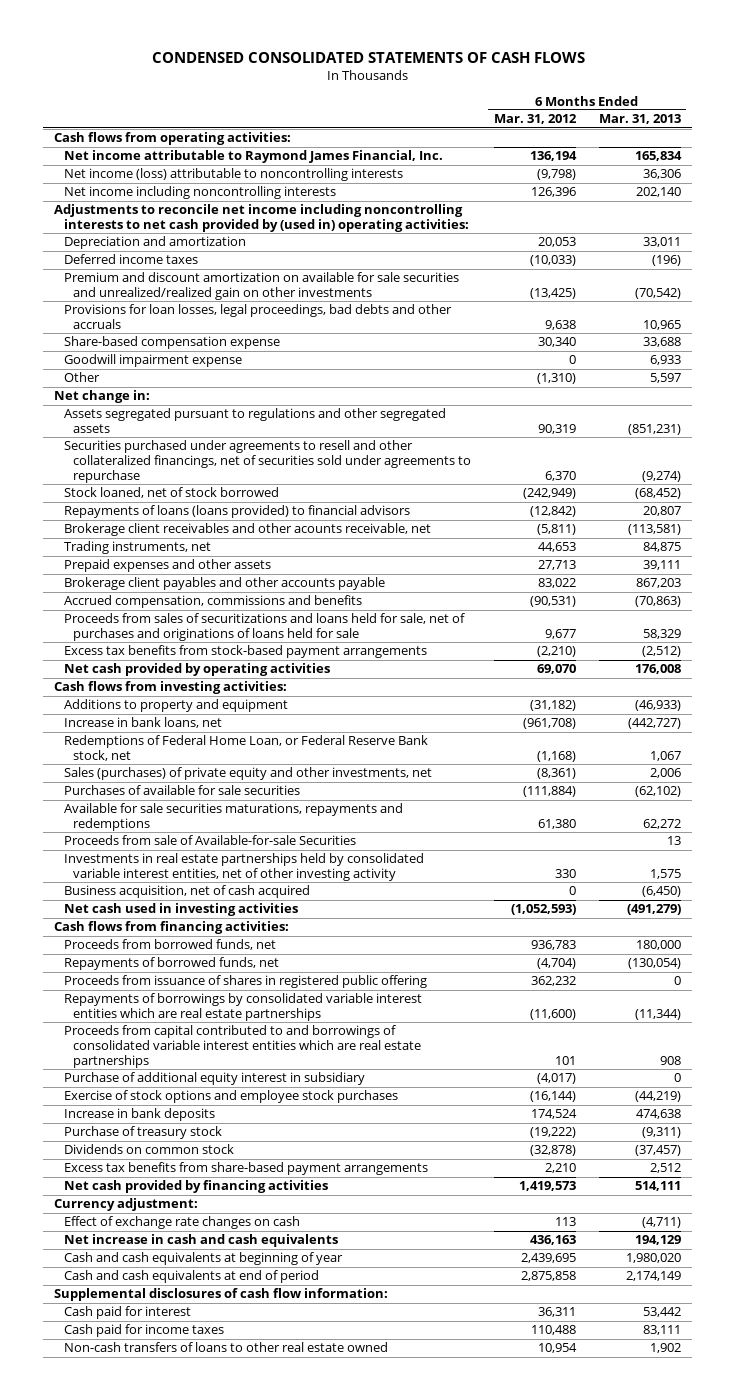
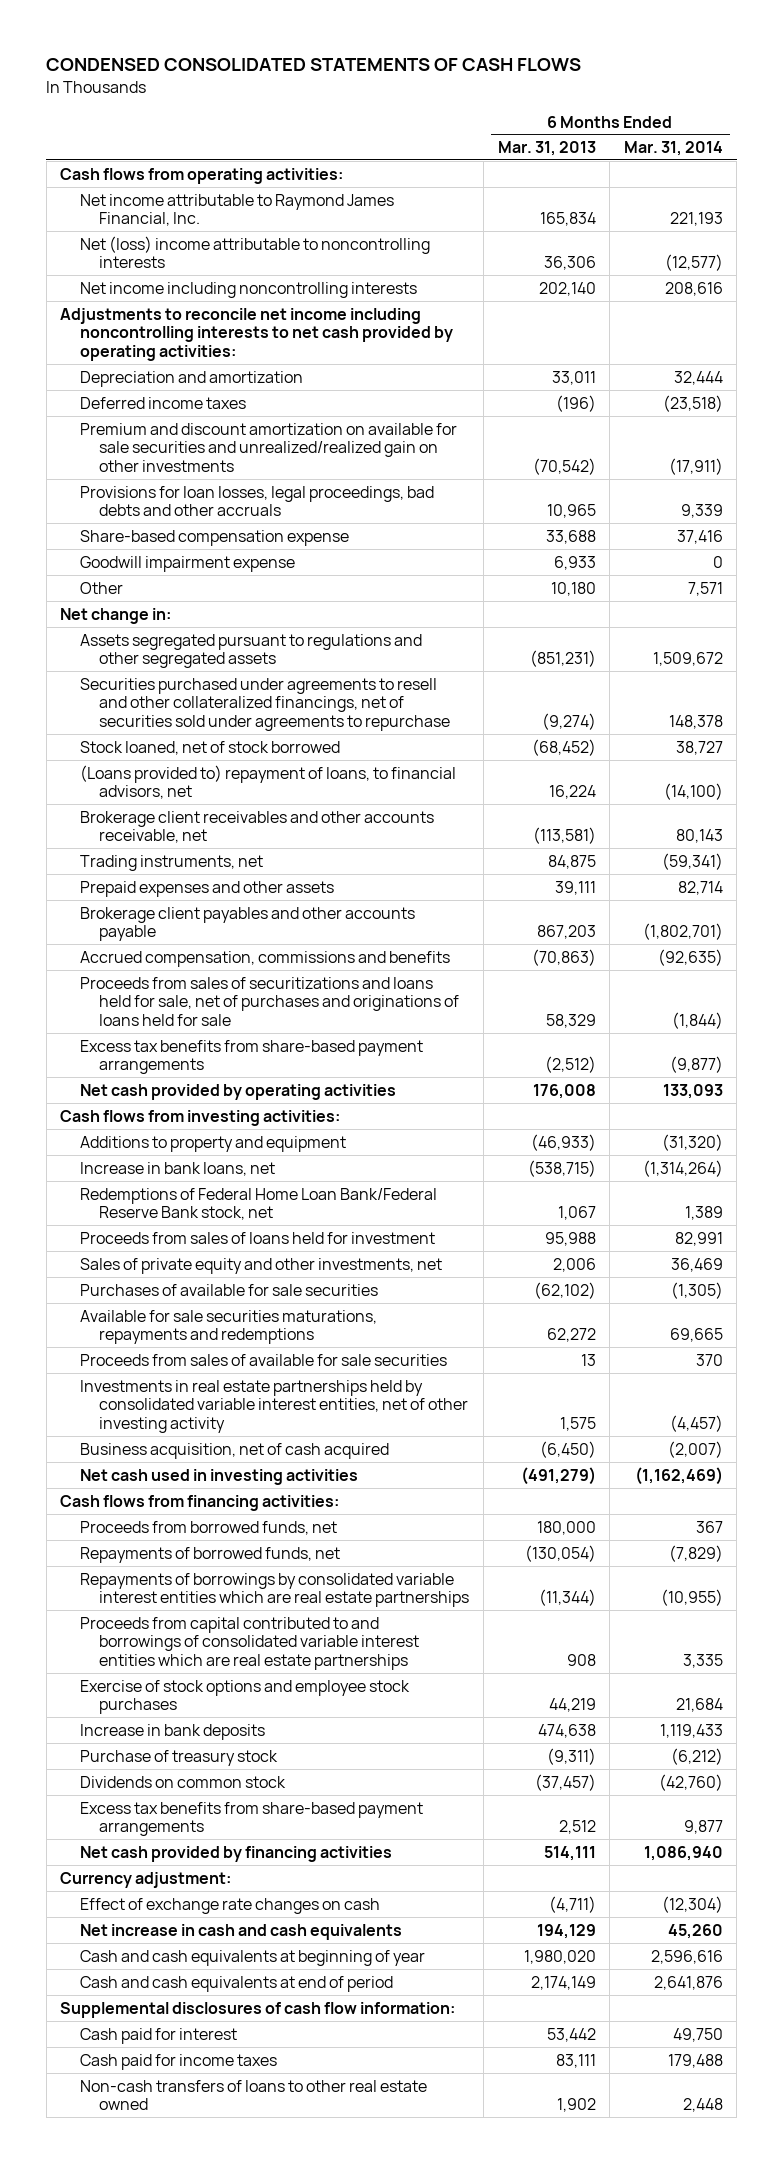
[494,114,578,125] Mar. 31, 2012 -> none
none -> [623,141,723,157] Mar. 31, 2014
[63,168,403,182] Net income (loss) attributable to noncontrolling interests -> [79,235,430,269] Net (loss) income attributable to noncontrolling interests
[54,204,469,232] Adjustments to reconcile net income including noncontrolling interests to net cash provided by (used in) operating activities: -> [60,307,453,362] Adjustments to reconcile net income including noncontrolling interests to net cash provided by operating activities:
[649,373,681,384] 5,597 -> [550,581,596,596] 10,180
[63,505,410,519] Repayments of loans (loans provided) to financial advisors -> [79,764,456,800] (Loans provided to) repayment of loans, to financial advisors, net
[642,506,681,517] 20,807 -> [548,785,596,800] 16,224
[63,523,431,537] Brokerage client receivables and other acounts receivable, net -> [79,810,434,844] Brokerage client receivables and other accounts receivable, net
[63,645,427,659] Excess tax benefits from stock-based payment arrangements -> [79,1039,423,1075] Excess tax benefits from share-based payment arrangements
[627,718,681,730] (442,727) -> [527,1159,596,1177] (538,715)
[63,735,428,761] Redemptions of Federal Home Loan, or Federal Reserve Bank stock, net -> [79,1187,437,1221] Redemptions of Federal Home Loan Bank/Federal Reserve Bank stock, net
none -> [79,1231,435,1244] Proceeds from sales of loans held for investment
[63,767,432,781] Sales (purchases) of private equity and other investments, net -> [79,1257,442,1274] Sales of private equity and other investments, net
[63,835,356,846] Proceeds from sale of Available-for-sale Securities -> [79,1353,447,1366] Proceeds from sales of available for sale securities
[63,975,427,989] Proceeds from issuance of shares in registered public offering -> none
[63,1072,365,1086] Purchase of additional equity interest in subsidiary -> none
[634,1091,681,1103] (44,219) -> [548,1698,596,1713] 44,219

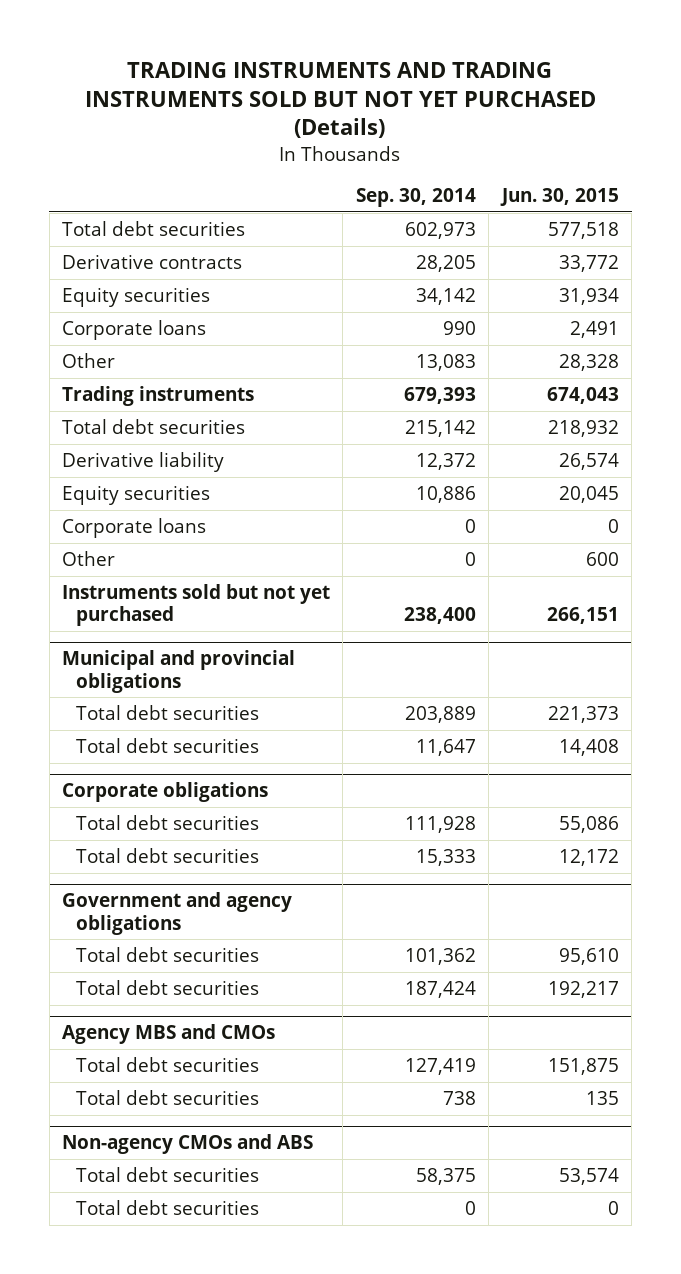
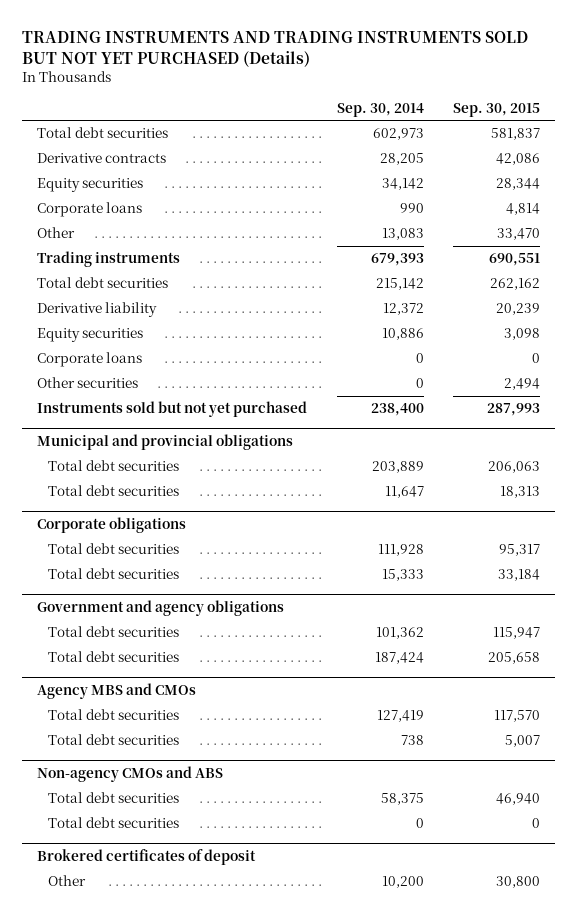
[499,187,619,206] Jun. 30, 2015 -> none
none -> [453,102,541,117] Sep. 30, 2015
[62,550,116,566] Other -> [37,377,139,389] Other securities
none -> [37,849,257,866] Brokered certificates of deposit
none -> [47,875,86,887] Other

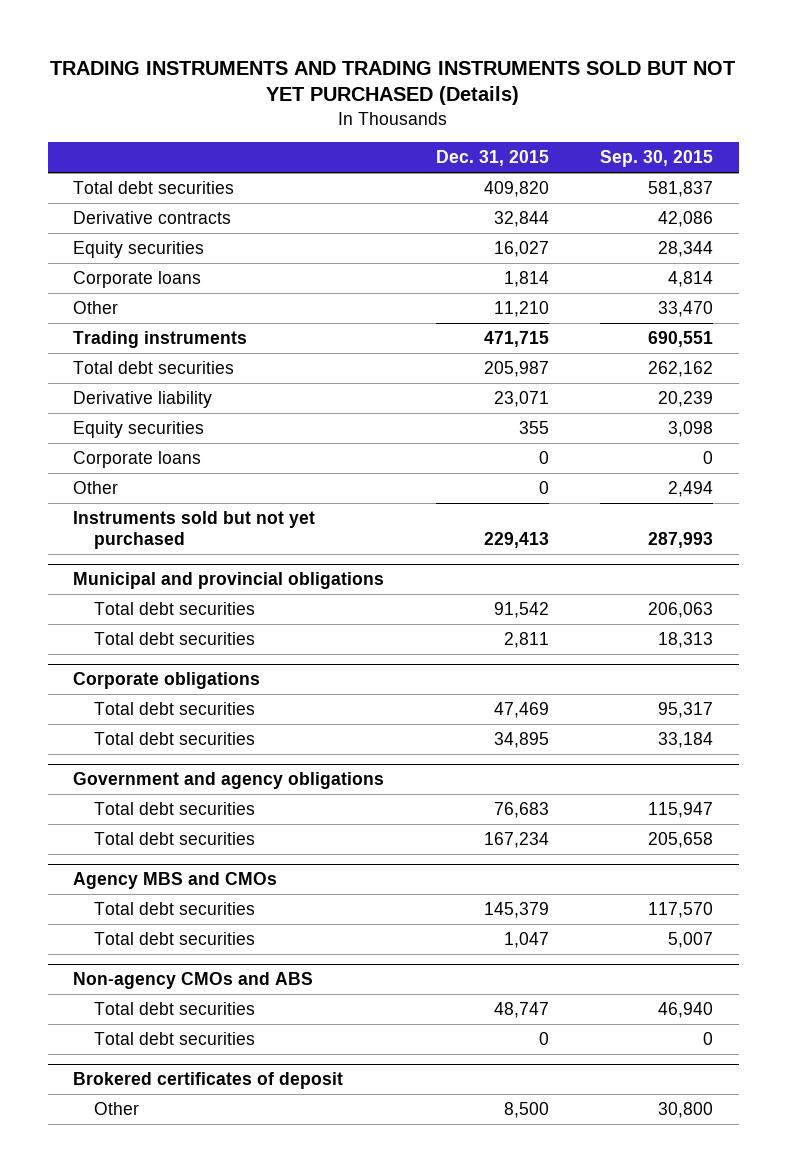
[336,102,424,117] Sep. 30, 2014 -> none
none -> [435,150,549,167] Dec. 31, 2015
[37,377,139,389] Other securities -> [73,480,119,494] Other

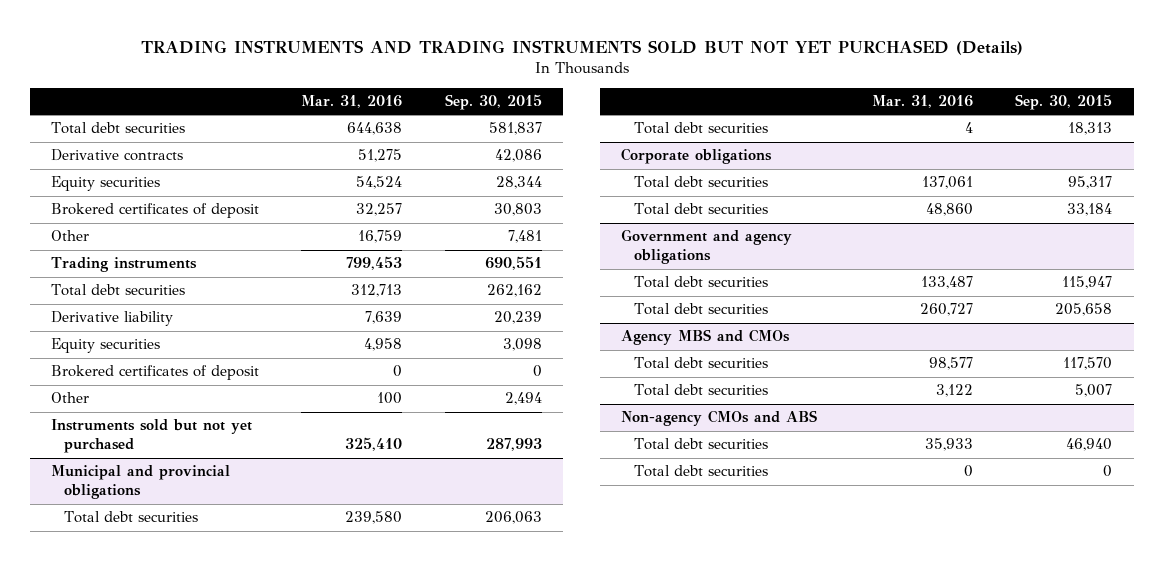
[435,150,549,167] Dec. 31, 2015 -> none
none -> [301,94,403,108] Mar. 31, 2016
[73,270,202,288] Corporate loans -> none
none -> [50,203,259,219] Brokered certificates of deposit
[658,300,714,317] 33,470 -> [507,230,542,244] 7,481
[73,450,202,468] Corporate loans -> none
none -> [50,365,259,381] Brokered certificates of deposit
[73,1072,344,1090] Brokered certificates of deposit -> none
[94,1101,140,1115] Other -> none

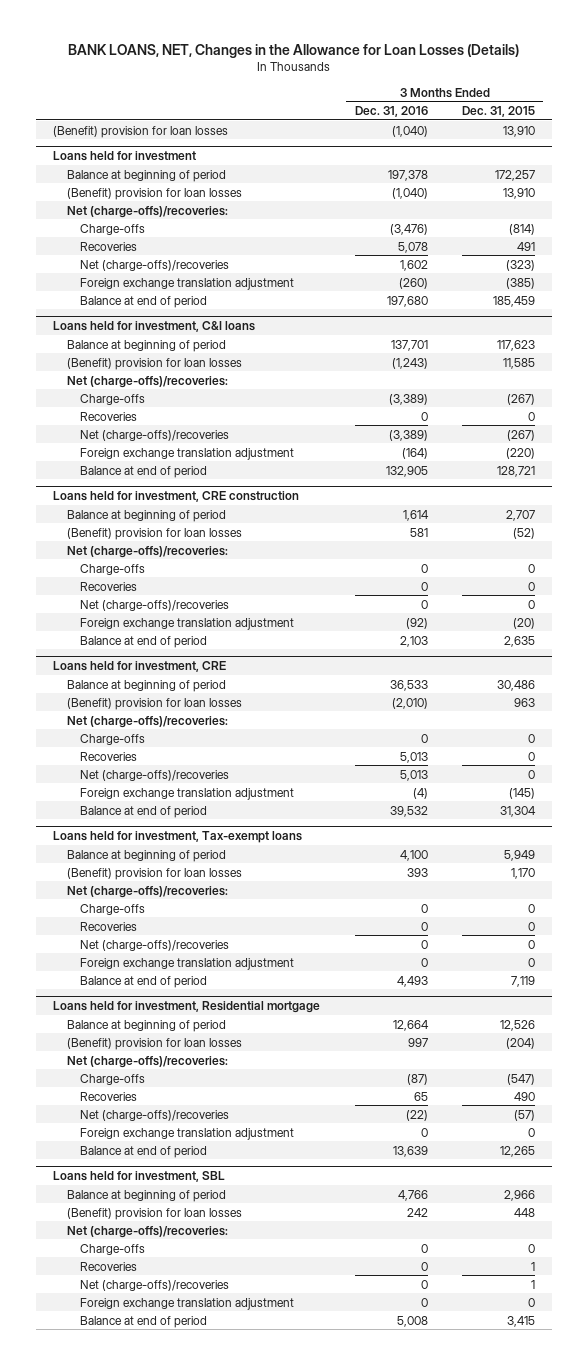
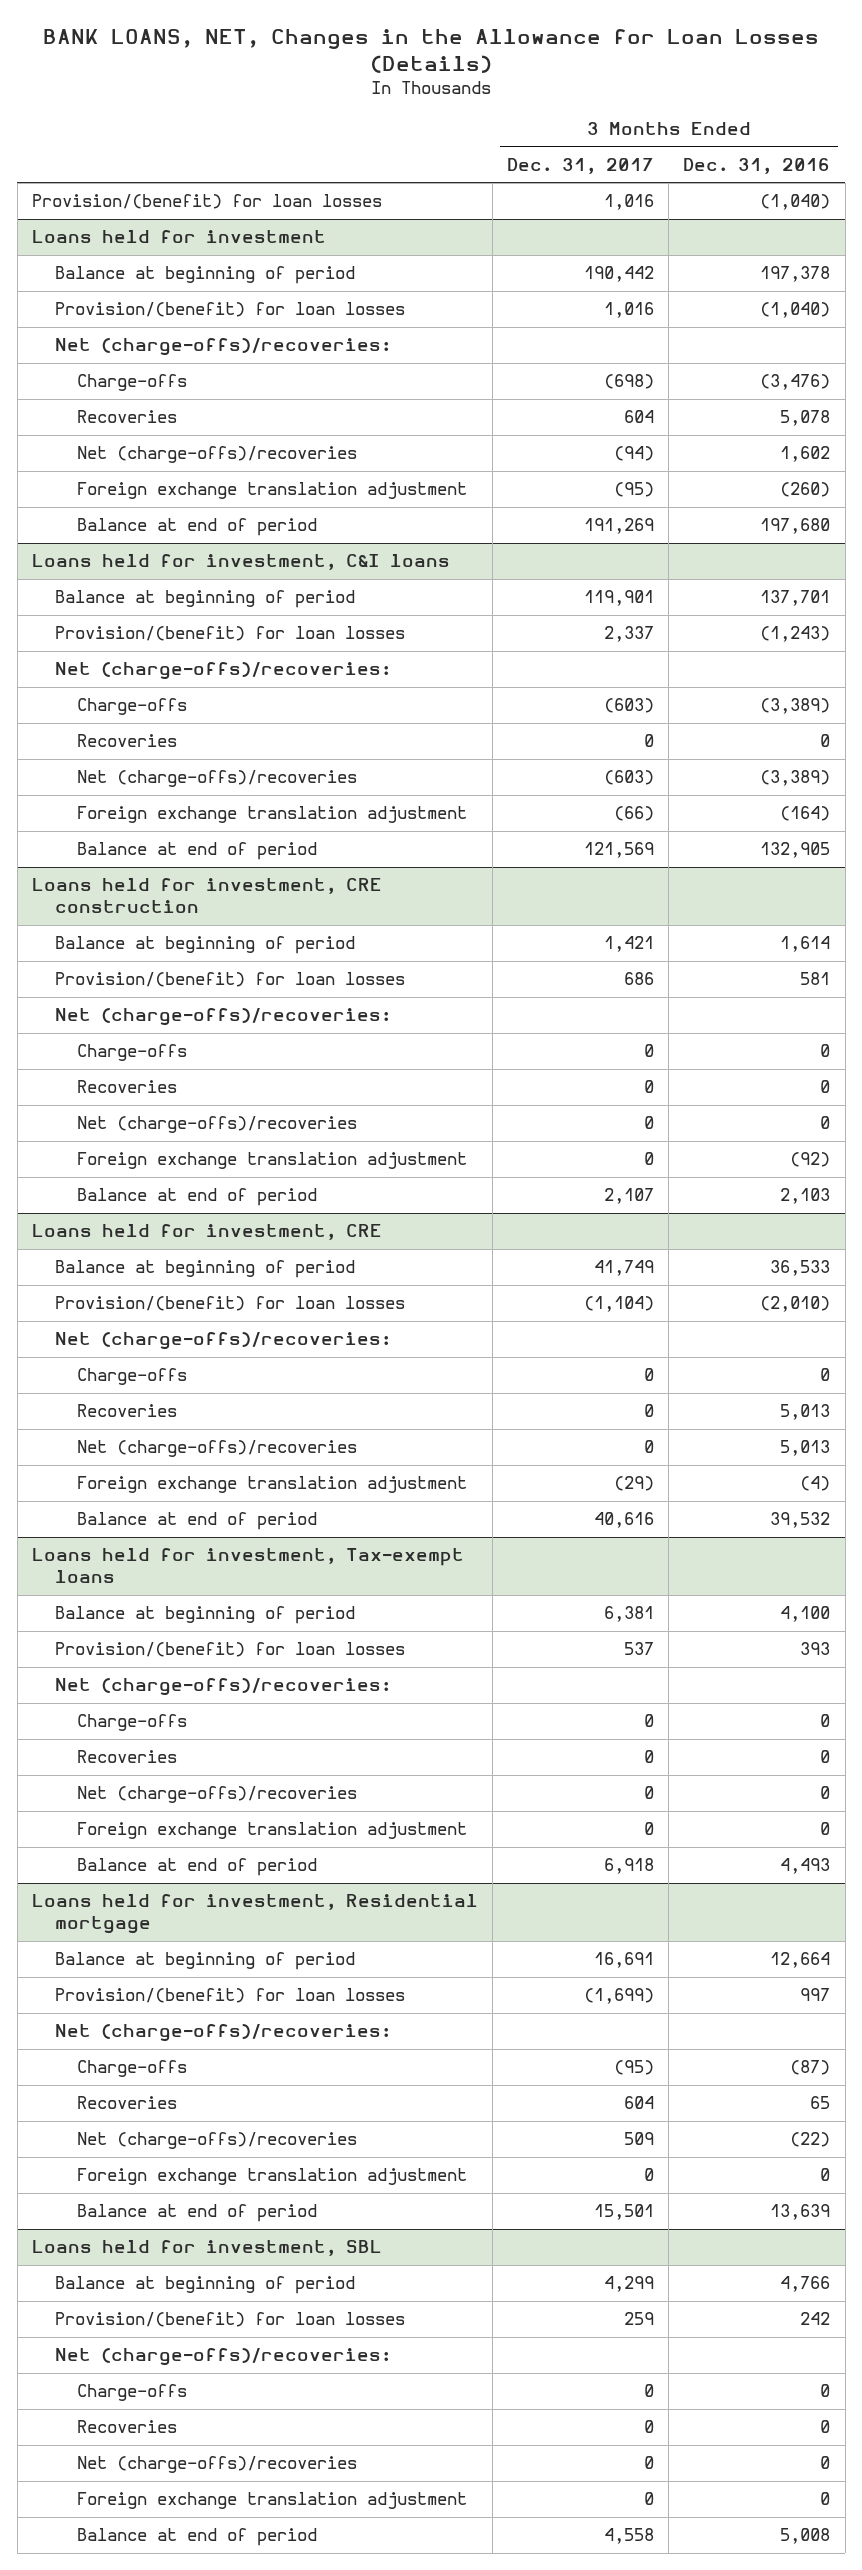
[461,105,535,117] Dec. 31, 2015 -> none
none -> [507,157,655,174] Dec. 31, 2017
[53,125,229,138] (Benefit) provision for loan losses -> [31,194,382,210] Provision/(benefit) for loan losses
[66,187,242,200] (Benefit) provision for loan losses -> [54,302,405,318] Provision/(benefit) for loan losses
[66,357,242,370] (Benefit) provision for loan losses -> [54,626,405,642] Provision/(benefit) for loan losses
[66,527,242,540] (Benefit) provision for loan losses -> [54,972,405,988] Provision/(benefit) for loan losses
[66,697,242,710] (Benefit) provision for loan losses -> [54,1296,405,1312] Provision/(benefit) for loan losses
[66,867,242,880] (Benefit) provision for loan losses -> [54,1642,405,1658] Provision/(benefit) for loan losses
[66,1037,242,1050] (Benefit) provision for loan losses -> [54,1988,405,2004] Provision/(benefit) for loan losses
[66,1207,242,1220] (Benefit) provision for loan losses -> [54,2312,405,2328] Provision/(benefit) for loan losses

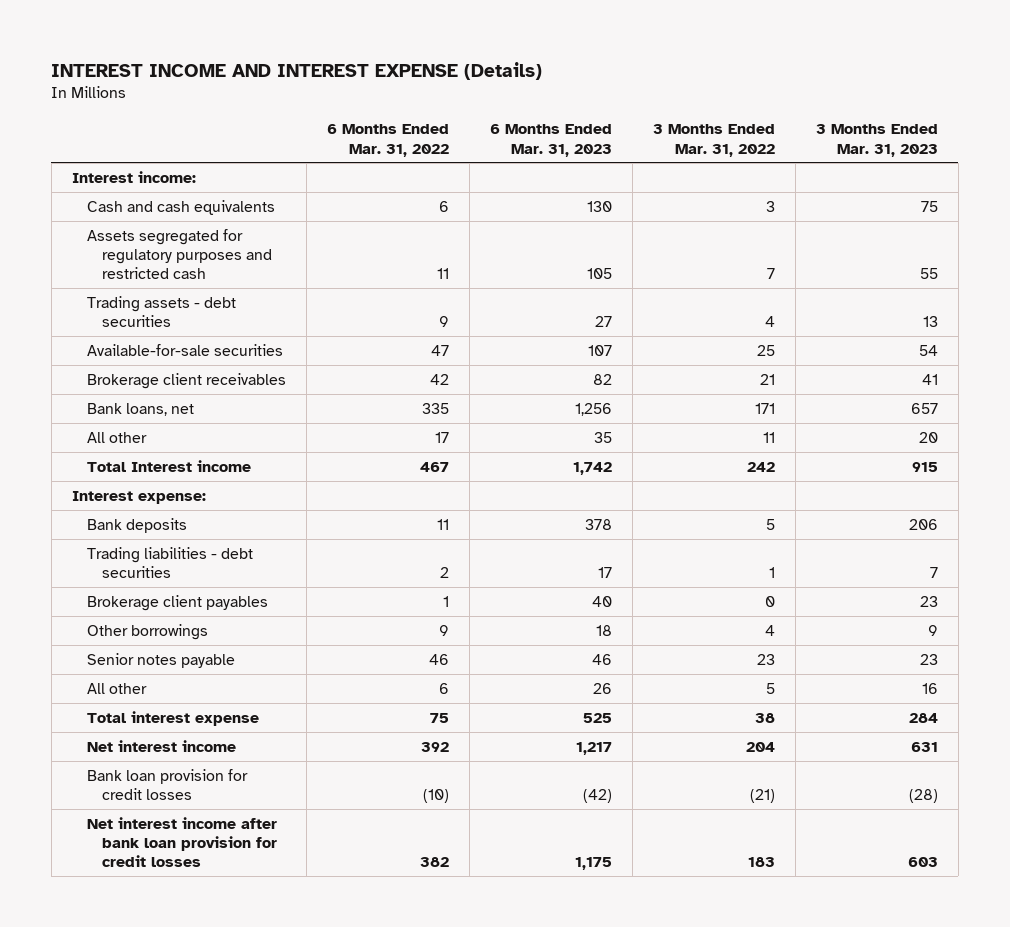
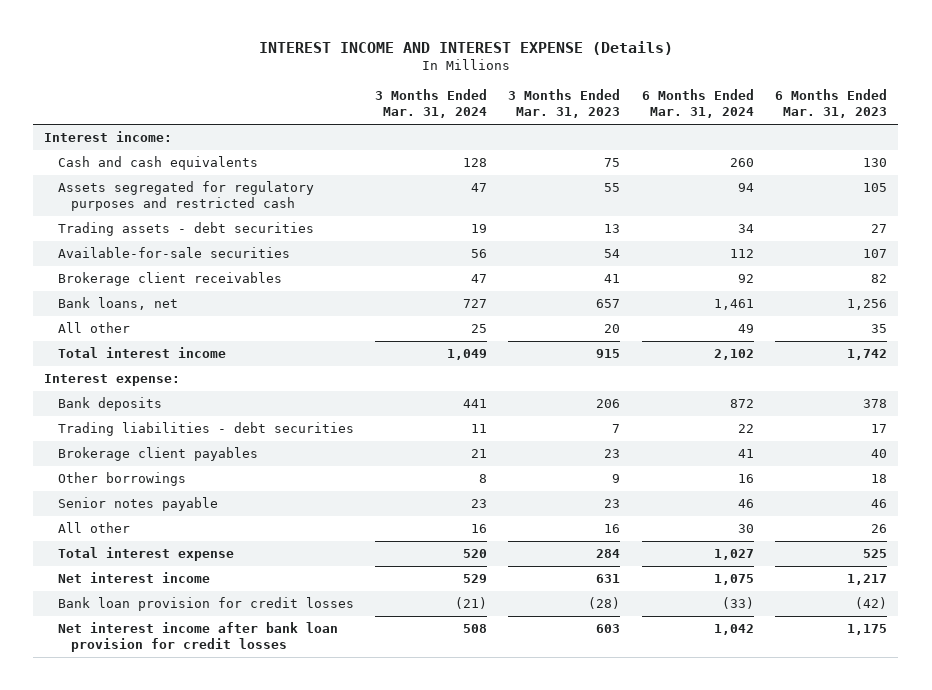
[326,124,449,157] 6 Months Ended Mar. 31, 2022 -> none
[652,124,775,157] 3 Months Ended Mar. 31, 2022 -> none
none -> [375,89,488,119] 3 Months Ended Mar. 31, 2024
none -> [641,89,754,119] 6 Months Ended Mar. 31, 2024
[86,459,251,472] Total Interest income -> [57,347,226,359] Total interest income

